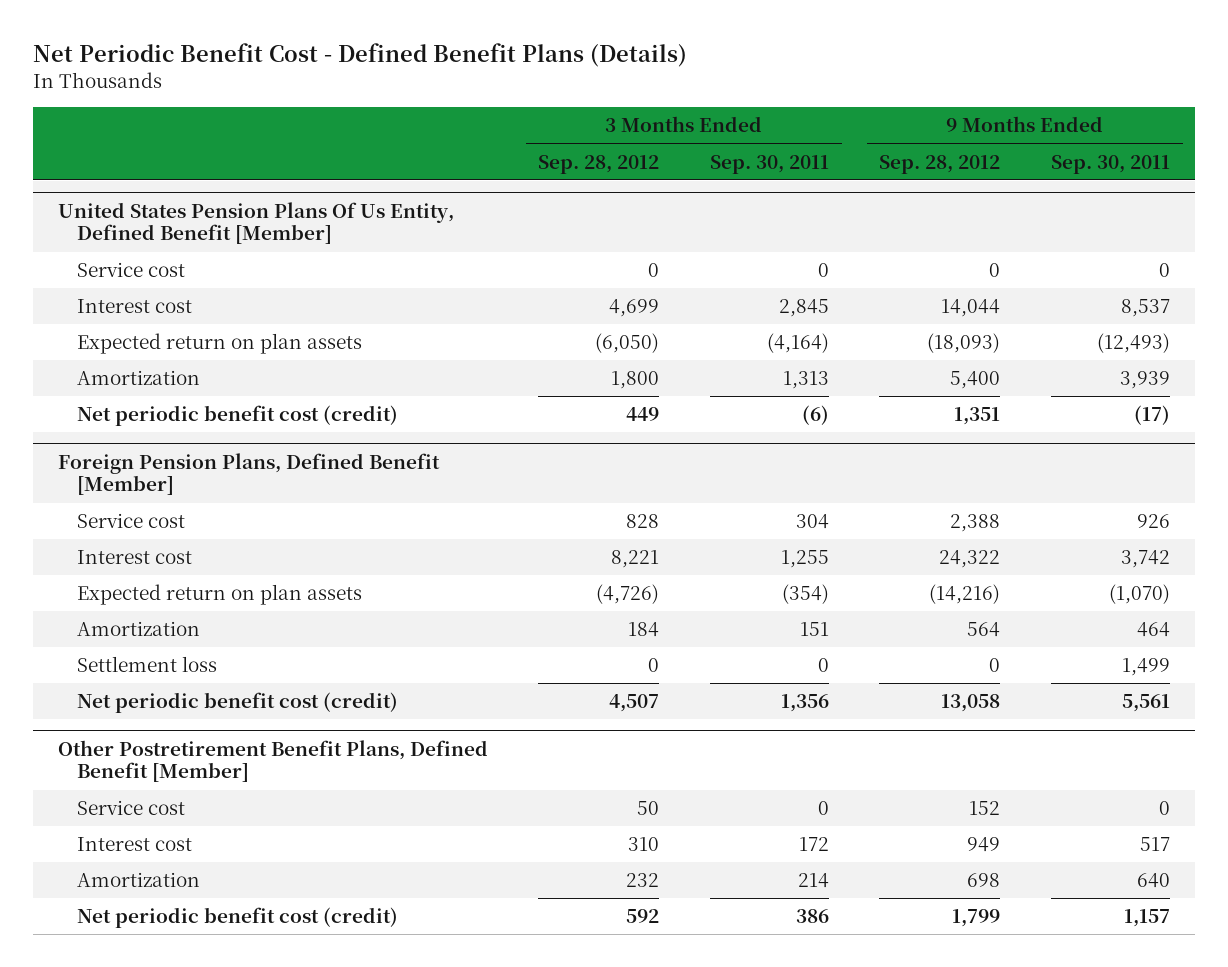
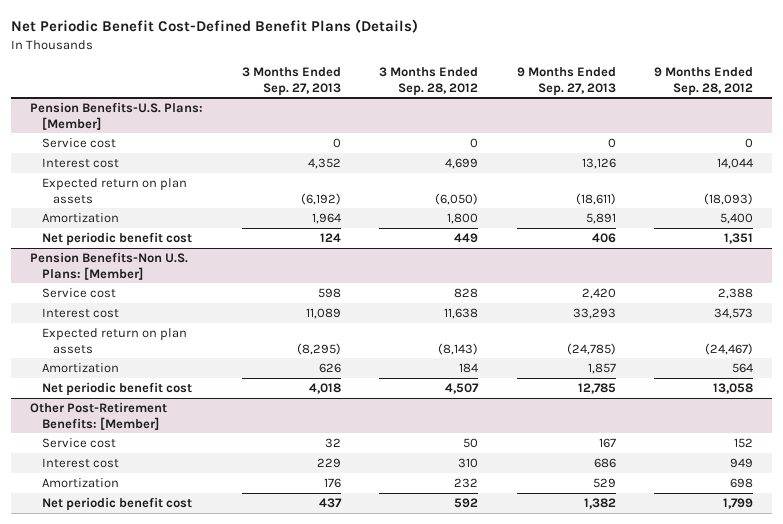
[32,43,687,68] Net Periodic Benefit Cost - Defined Benefit Plans (Details) -> [11,19,419,34] Net Periodic Benefit Cost-Defined Benefit Plans (Details)
[709,154,829,174] Sep. 30, 2011 -> none
[1050,154,1170,174] Sep. 30, 2011 -> none
none -> [241,67,341,96] 3 Months Ended Sep. 27, 2013
none -> [516,67,616,96] 9 Months Ended Sep. 27, 2013
[57,201,454,245] United States Pension Plans Of Us Entity, Defined Benefit [Member] -> none
none -> [30,102,204,130] Pension Benefits-U.S. Plans: [Member]
[57,452,440,496] Foreign Pension Plans, Defined Benefit [Member] -> none
[77,405,399,427] Net periodic benefit cost (credit) -> [41,232,192,247] Net periodic benefit cost
none -> [30,252,189,280] Pension Benefits-Non U.S. Plans: [Member]
[611,550,660,569] 8,221 -> [444,308,479,320] 11,638
[939,550,1001,569] 24,322 -> [713,308,753,320] 34,573
[596,584,660,605] (4,726) -> [438,342,479,355] (8,143)
[929,584,1001,605] (14,216) -> [704,342,753,355] (24,467)
[77,656,218,673] Settlement loss -> none
[57,739,488,783] Other Postretirement Benefit Plans, Defined Benefit [Member] -> none
[77,692,399,714] Net periodic benefit cost (credit) -> [41,382,192,397] Net periodic benefit cost
none -> [30,402,168,430] Other Post-Retirement Benefits: [Member]
[77,907,399,929] Net periodic benefit cost (credit) -> [41,497,192,512] Net periodic benefit cost

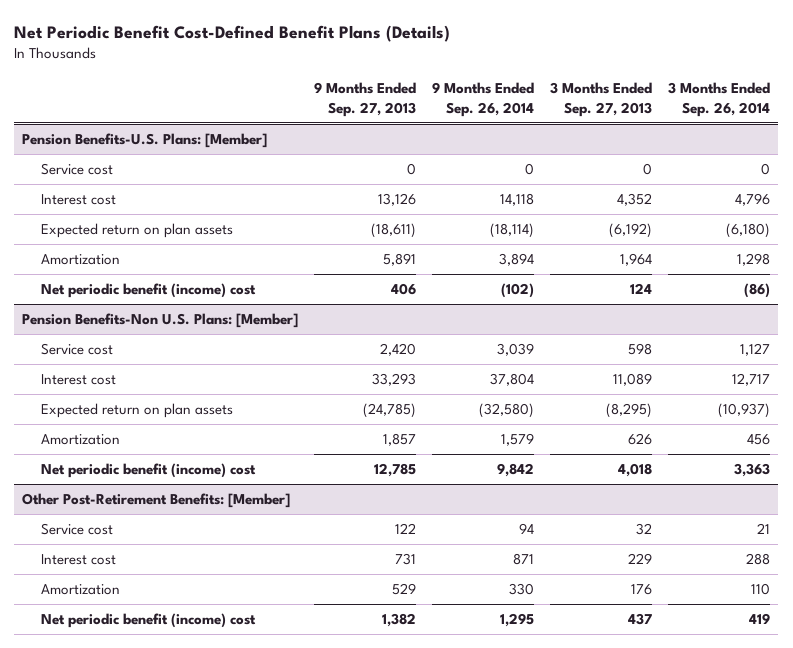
[379,67,479,96] 3 Months Ended Sep. 28, 2012 -> none
[653,67,753,96] 9 Months Ended Sep. 28, 2012 -> none
none -> [432,82,535,117] 9 Months Ended Sep. 26, 2014
none -> [668,82,771,117] 3 Months Ended Sep. 26, 2014
[41,232,192,247] Net periodic benefit cost -> [40,282,256,298] Net periodic benefit (income) cost
[41,382,192,397] Net periodic benefit cost -> [40,462,256,478] Net periodic benefit (income) cost
[598,438,616,449] 167 -> [395,522,417,534] 122
[593,458,616,469] 686 -> [395,552,417,565] 731
[41,497,192,512] Net periodic benefit cost -> [40,612,256,628] Net periodic benefit (income) cost

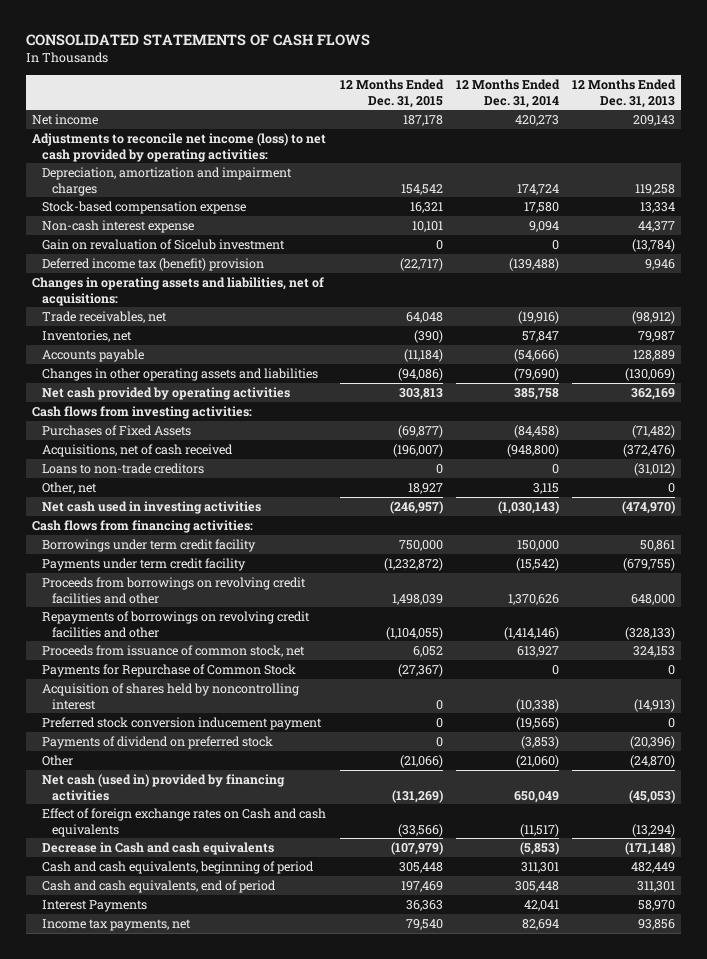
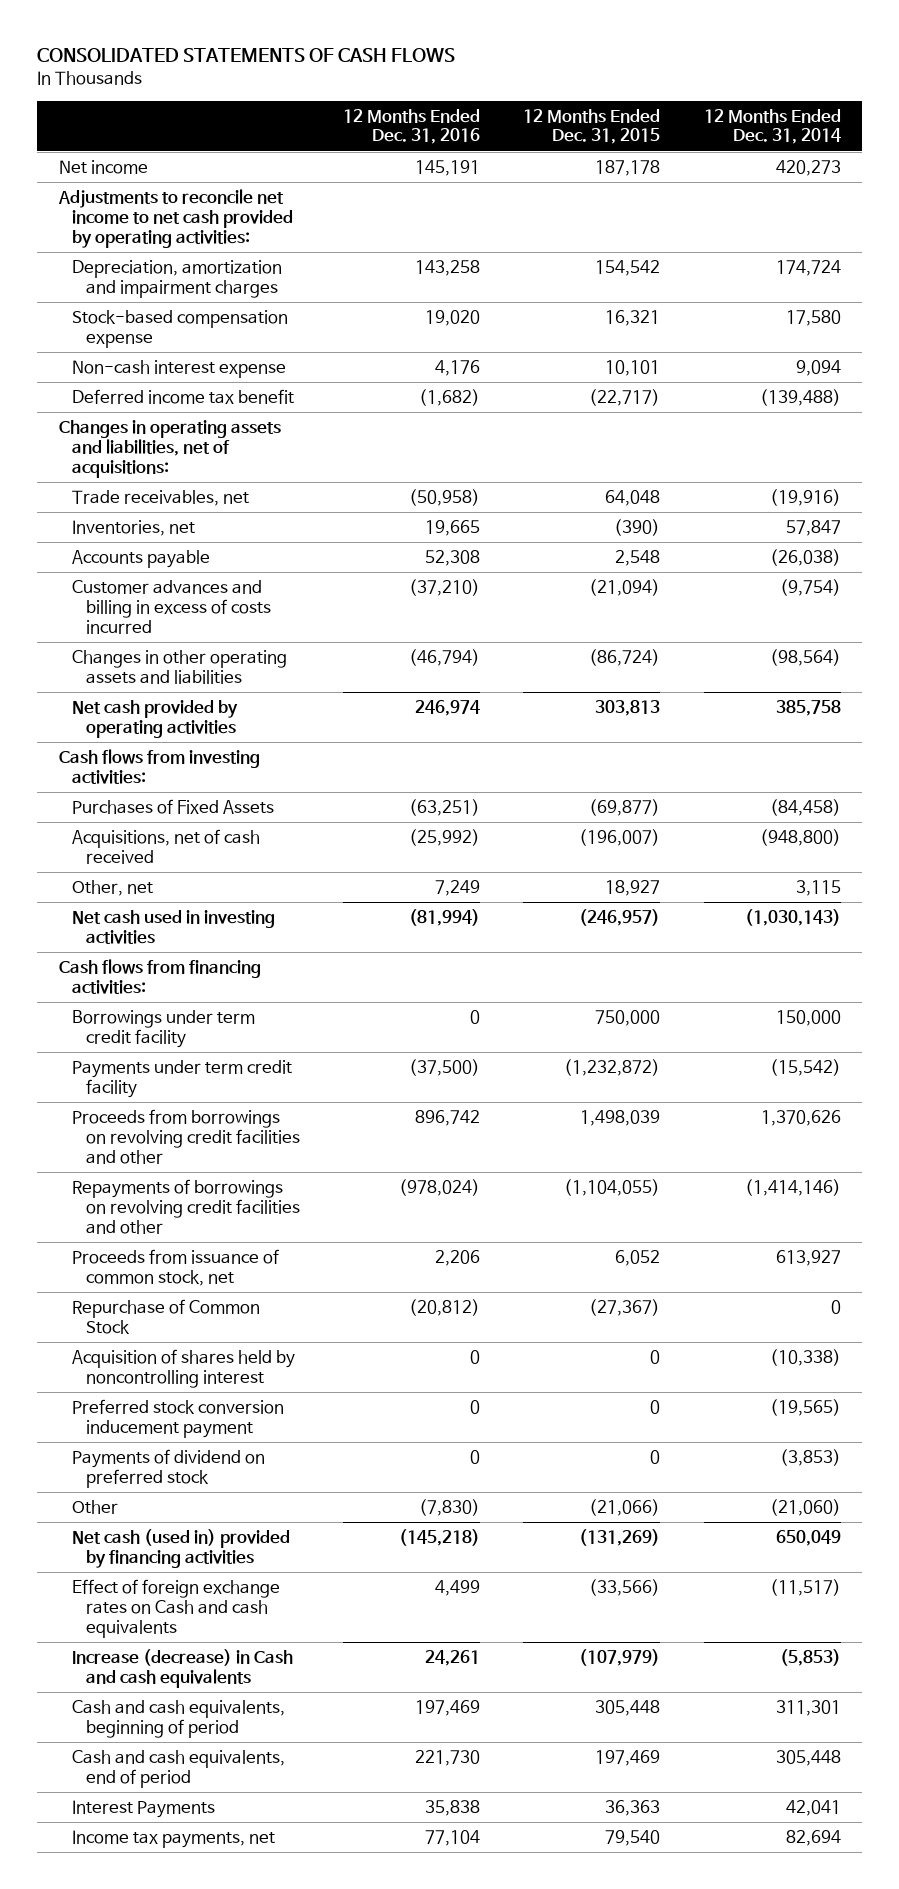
[571,78,676,108] 12 Months Ended Dec. 31, 2013 -> none
none -> [343,108,481,145] 12 Months Ended Dec. 31, 2016
[32,132,327,162] Adjustments to reconcile net income (loss) to net cash provided by operating activities: -> [57,188,294,248] Adjustments to reconcile net income to net cash provided by operating activities:
[42,238,286,250] Gain on revaluation of Sicelub investment -> none
[42,257,265,271] Deferred income tax (benefit) provision -> [72,388,295,404] Deferred income tax benefit
[403,348,443,362] (11,184) -> [615,549,661,566] 2,548
[513,348,559,362] (54,666) -> [769,548,841,566] (26,038)
none -> [72,579,271,634] Customer advances and billing in excess of costs incurred
[397,367,443,381] (94,086) -> [589,648,661,666] (86,724)
[513,367,559,381] (79,690) -> [769,648,841,666] (98,564)
[42,462,205,474] Loans to non-trade creditors -> none
[42,663,297,677] Payments for Repurchase of Common Stock -> [72,1298,261,1334] Repurchase of Common Stock
[42,841,275,855] Decrease in Cash and cash equivalents -> [72,1648,294,1688] Increase (decrease) in Cash and cash equivalents

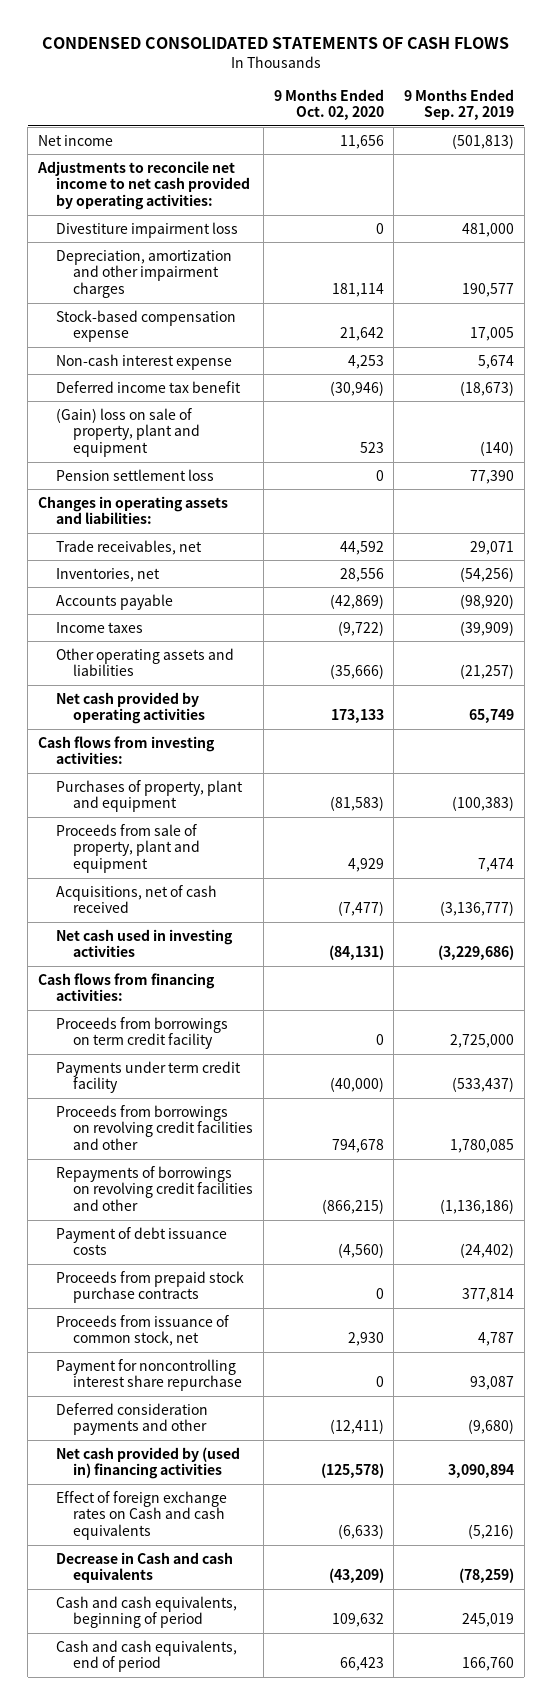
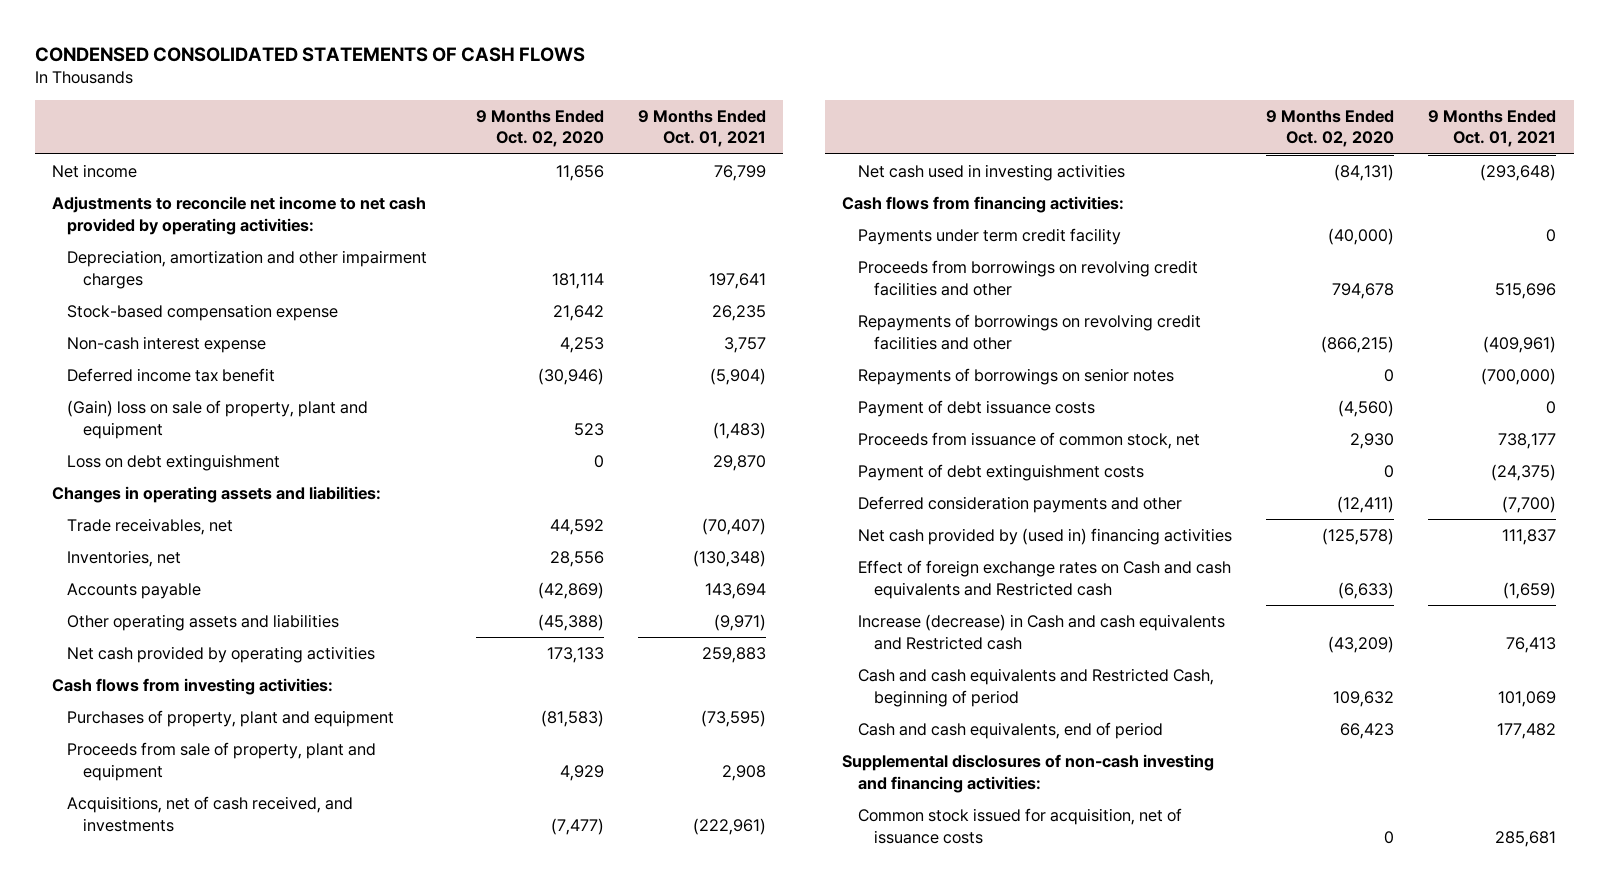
[403,88,514,121] 9 Months Ended Sep. 27, 2019 -> none
none -> [637,109,766,148] 9 Months Ended Oct. 01, 2021
[55,221,238,238] Divestiture impairment loss -> none
[55,468,214,481] Pension settlement loss -> none
none -> [67,453,281,471] Loss on debt extinguishment
[55,621,143,633] Income taxes -> none
[329,664,384,680] (35,666) -> [537,613,604,631] (45,388)
[55,884,217,914] Acquisitions, net of cash received -> [67,795,354,832] Acquisitions, net of cash received, and investments
[55,1016,228,1050] Proceeds from borrowings on term credit facility -> none
none -> [857,367,1174,385] Repayments of borrowings on senior notes
[55,1270,244,1304] Proceeds from prepaid stock purchase contracts -> none
[55,1358,243,1392] Payment for noncontrolling interest share repurchase -> none
none -> [857,463,1144,481] Payment of debt extinguishment costs
[55,1490,227,1541] Effect of foreign exchange rates on Cash and cash equivalents -> [857,559,1231,599] Effect of foreign exchange rates on Cash and cash equivalents and Restricted cash
[55,1551,233,1584] Decrease in Cash and cash equivalents -> [857,613,1225,650] Increase (decrease) in Cash and cash equivalents and Restricted cash
[55,1595,237,1629] Cash and cash equivalents, beginning of period -> [857,667,1214,707] Cash and cash equivalents and Restricted Cash, beginning of period
none -> [842,753,1215,793] Supplemental disclosures of non-cash investing and financing activities:
none -> [857,807,1182,844] Common stock issued for acquisition, net of issuance costs

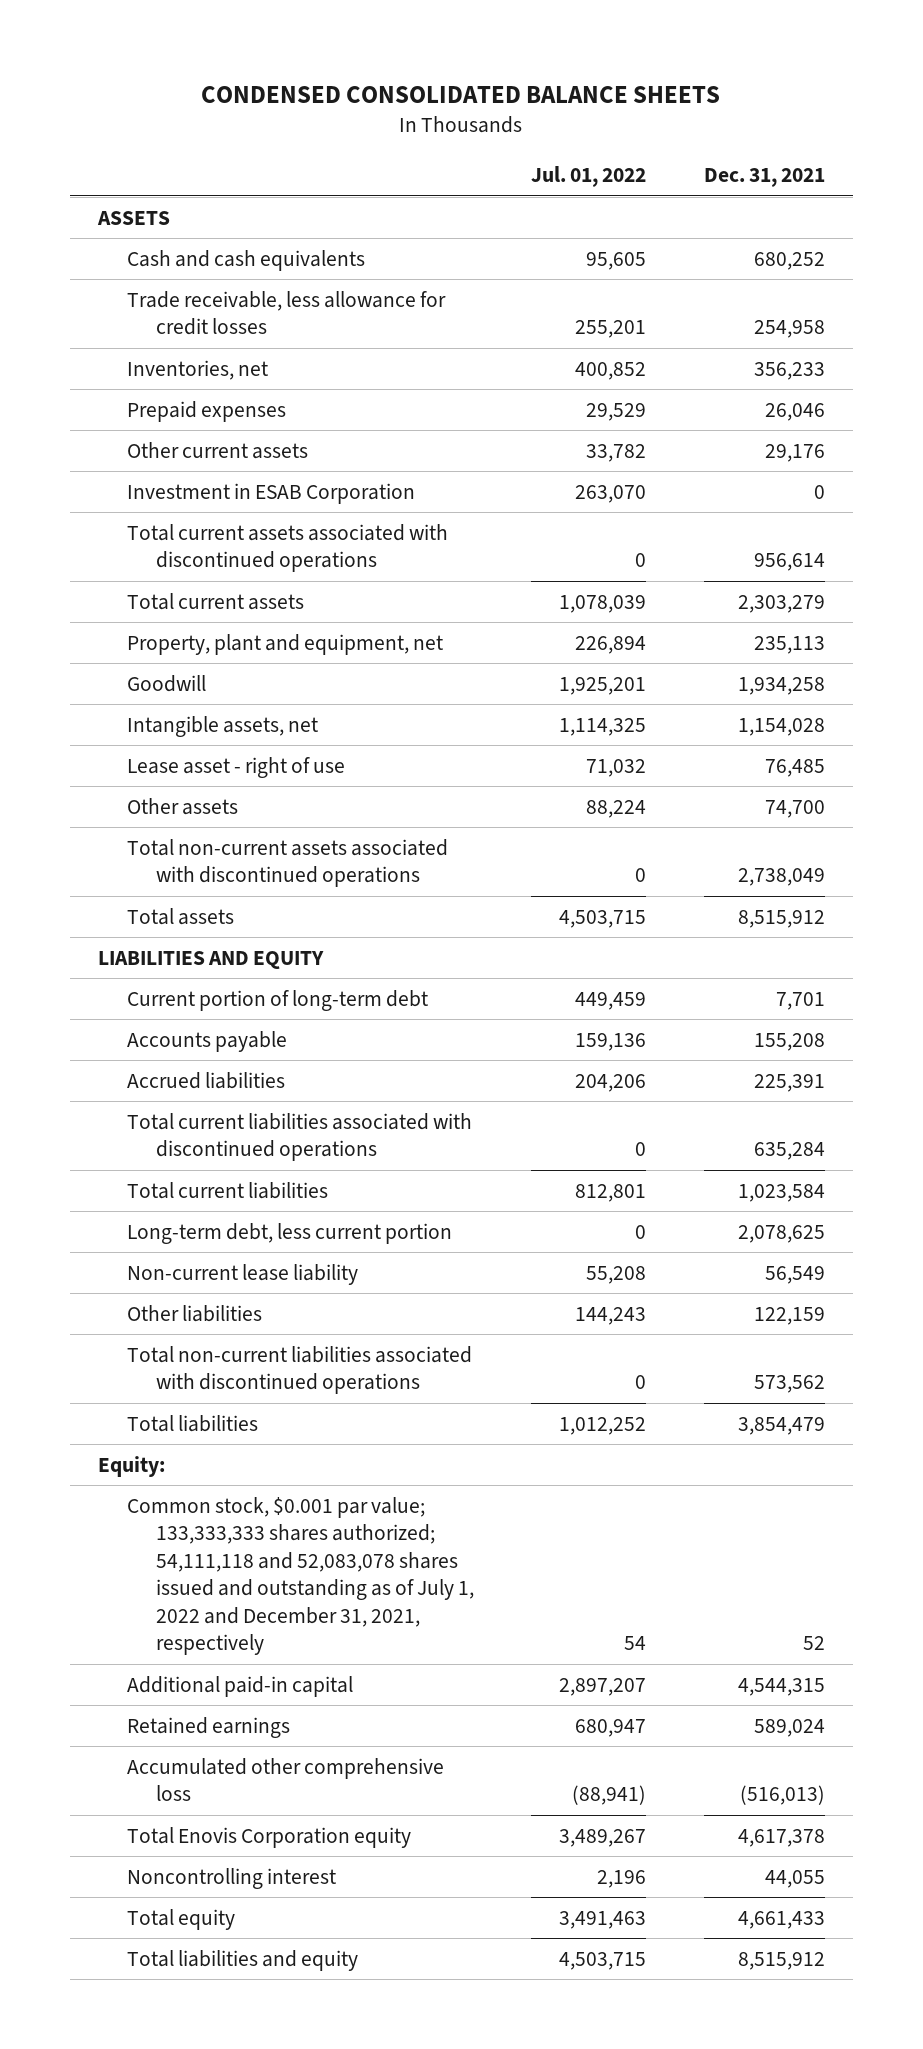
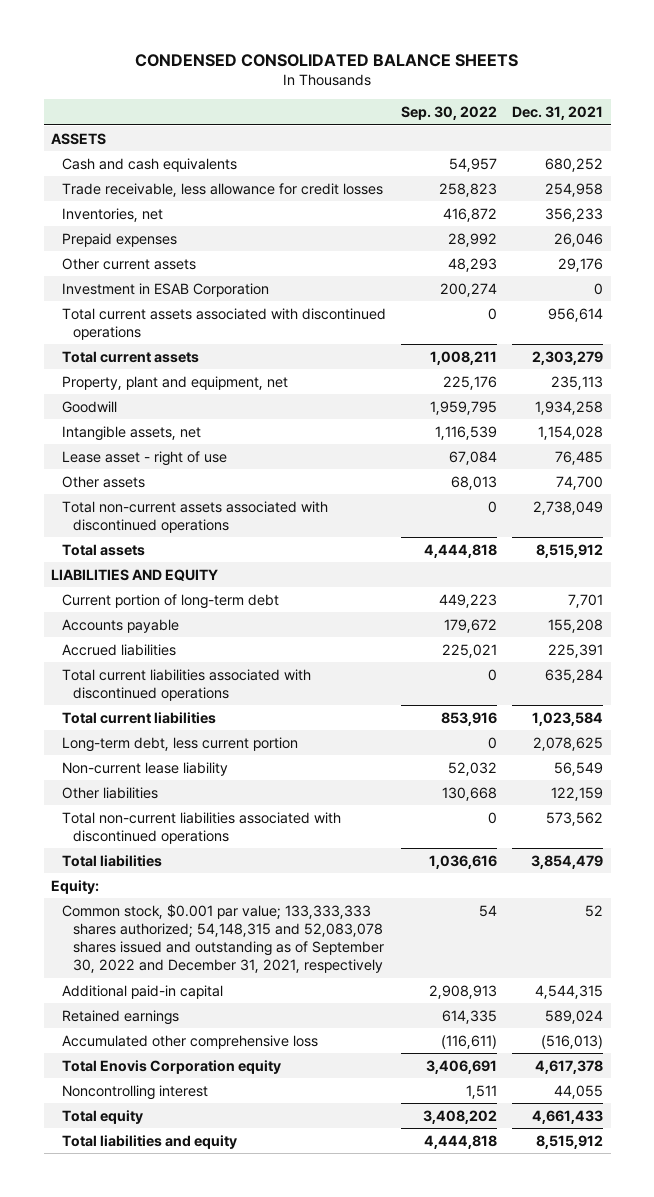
[531,165,647,187] Jul. 01, 2022 -> none
none -> [401,106,498,121] Sep. 30, 2022
[126,1496,474,1656] Common stock, $0.001 par value; 133,333,333 shares authorized; 54,111,118 and 52,083,078 shares issued and outstanding as of July 1, 2022 and December 31, 2021, respectively -> [62,903,384,974] Common stock, $0.001 par value; 133,333,333 shares authorized; 54,148,315 and 52,083,078 shares issued and outstanding as of September 30, 2022 and December 31, 2021, respectively

